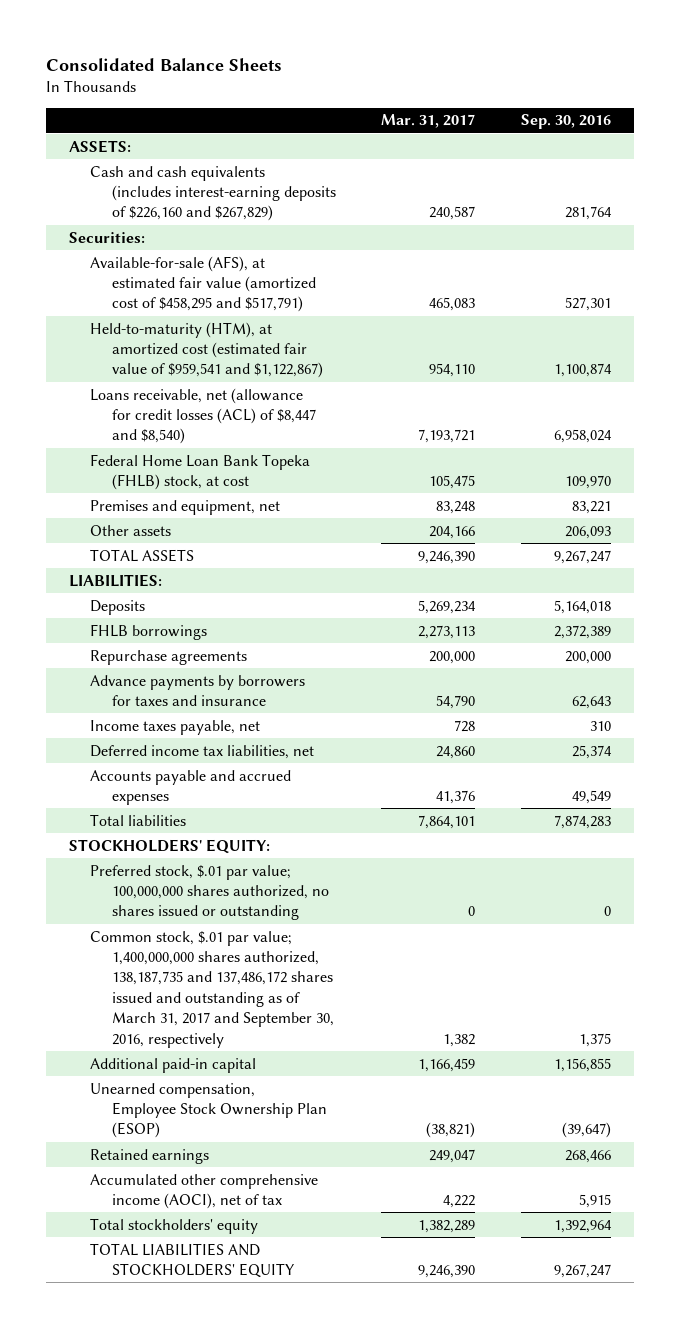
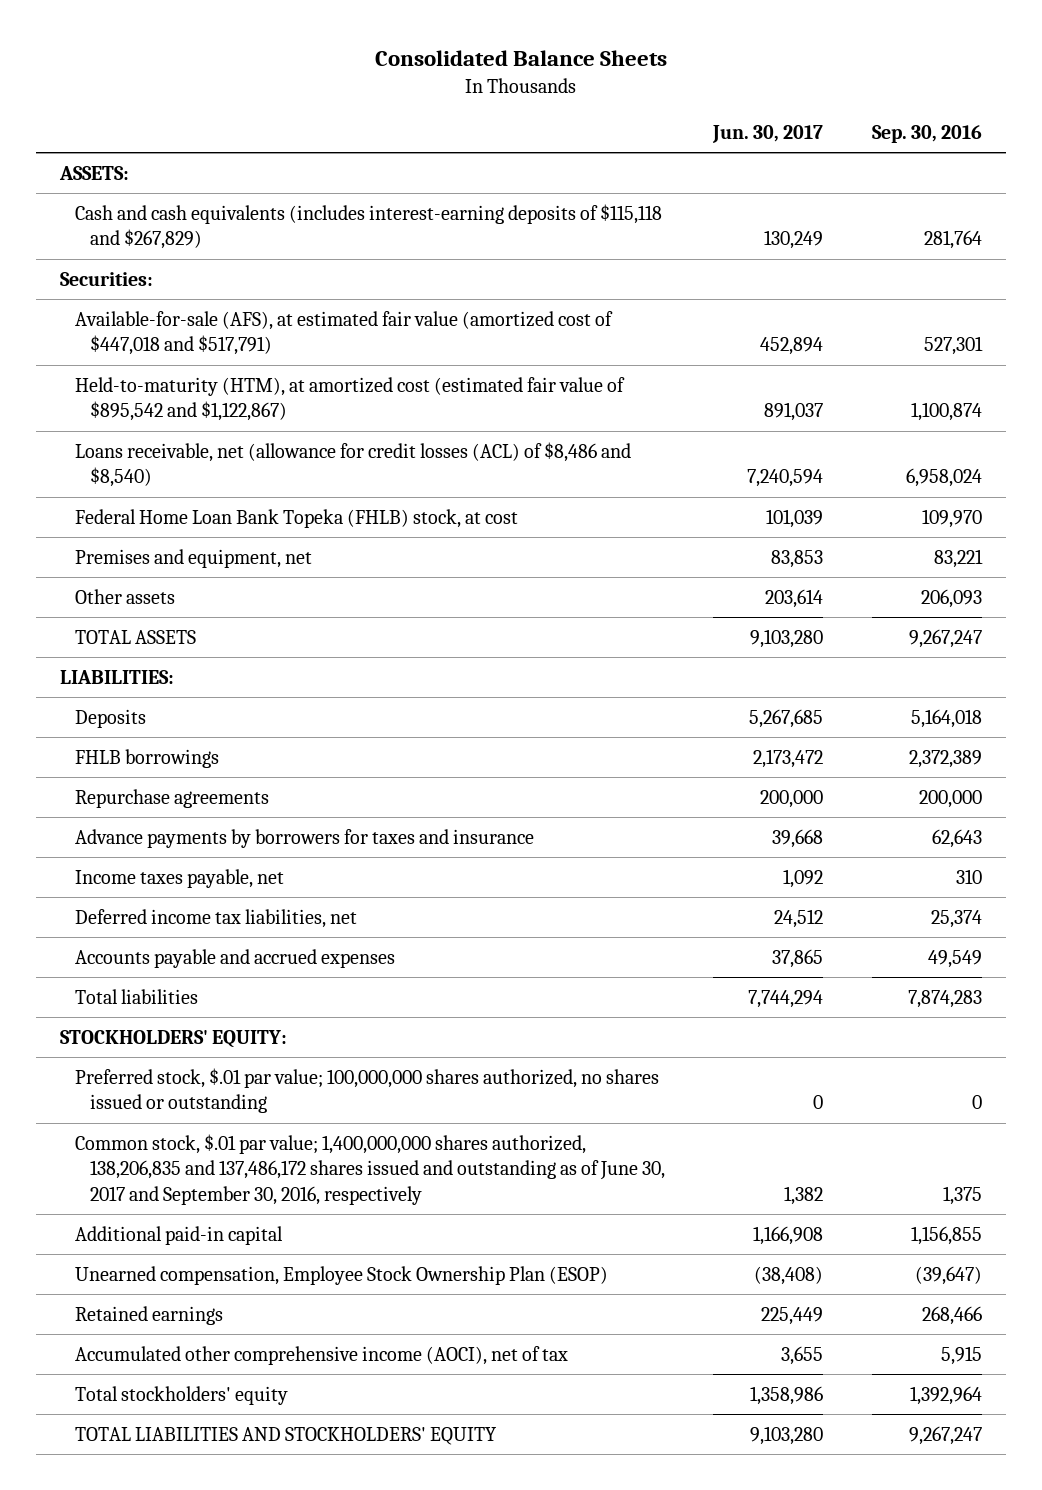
[381,114,476,129] Mar. 31, 2017 -> none
none -> [712,125,824,144] Jun. 30, 2017
[90,165,336,222] Cash and cash equivalents (includes interest-earning deposits of $226,160 and $267,829) -> [74,203,662,250] Cash and cash equivalents (includes interest-earning deposits of $115,118 and $267,829)
[90,255,316,313] Available-for-sale (AFS), at estimated fair value (amortized cost of $458,295 and $517,791) -> [74,310,613,356] Available-for-sale (AFS), at estimated fair value (amortized cost of $447,018 and $517,791)
[90,321,323,379] Held-to-maturity (HTM), at amortized cost (estimated fair value of $959,541 and $1,122,867) -> [74,376,625,422] Held-to-maturity (HTM), at amortized cost (estimated fair value of $895,542 and $1,122,867)
[90,387,316,445] Loans receivable, net (allowance for credit losses (ACL) of $8,447 and $8,540) -> [74,441,631,488] Loans receivable, net (allowance for credit losses (ACL) of $8,486 and $8,540)
[90,930,334,1048] Common stock, $.01 par value; 1,400,000,000 shares authorized, 138,187,735 and 137,486,172 shares issued and outstanding as of March 31, 2017 and September 30, 2016, respectively -> [74,1133,665,1205] Common stock, $.01 par value; 1,400,000,000 shares authorized, 138,206,835 and 137,486,172 shares issued and outstanding as of June 30, 2017 and September 30, 2016, respectively

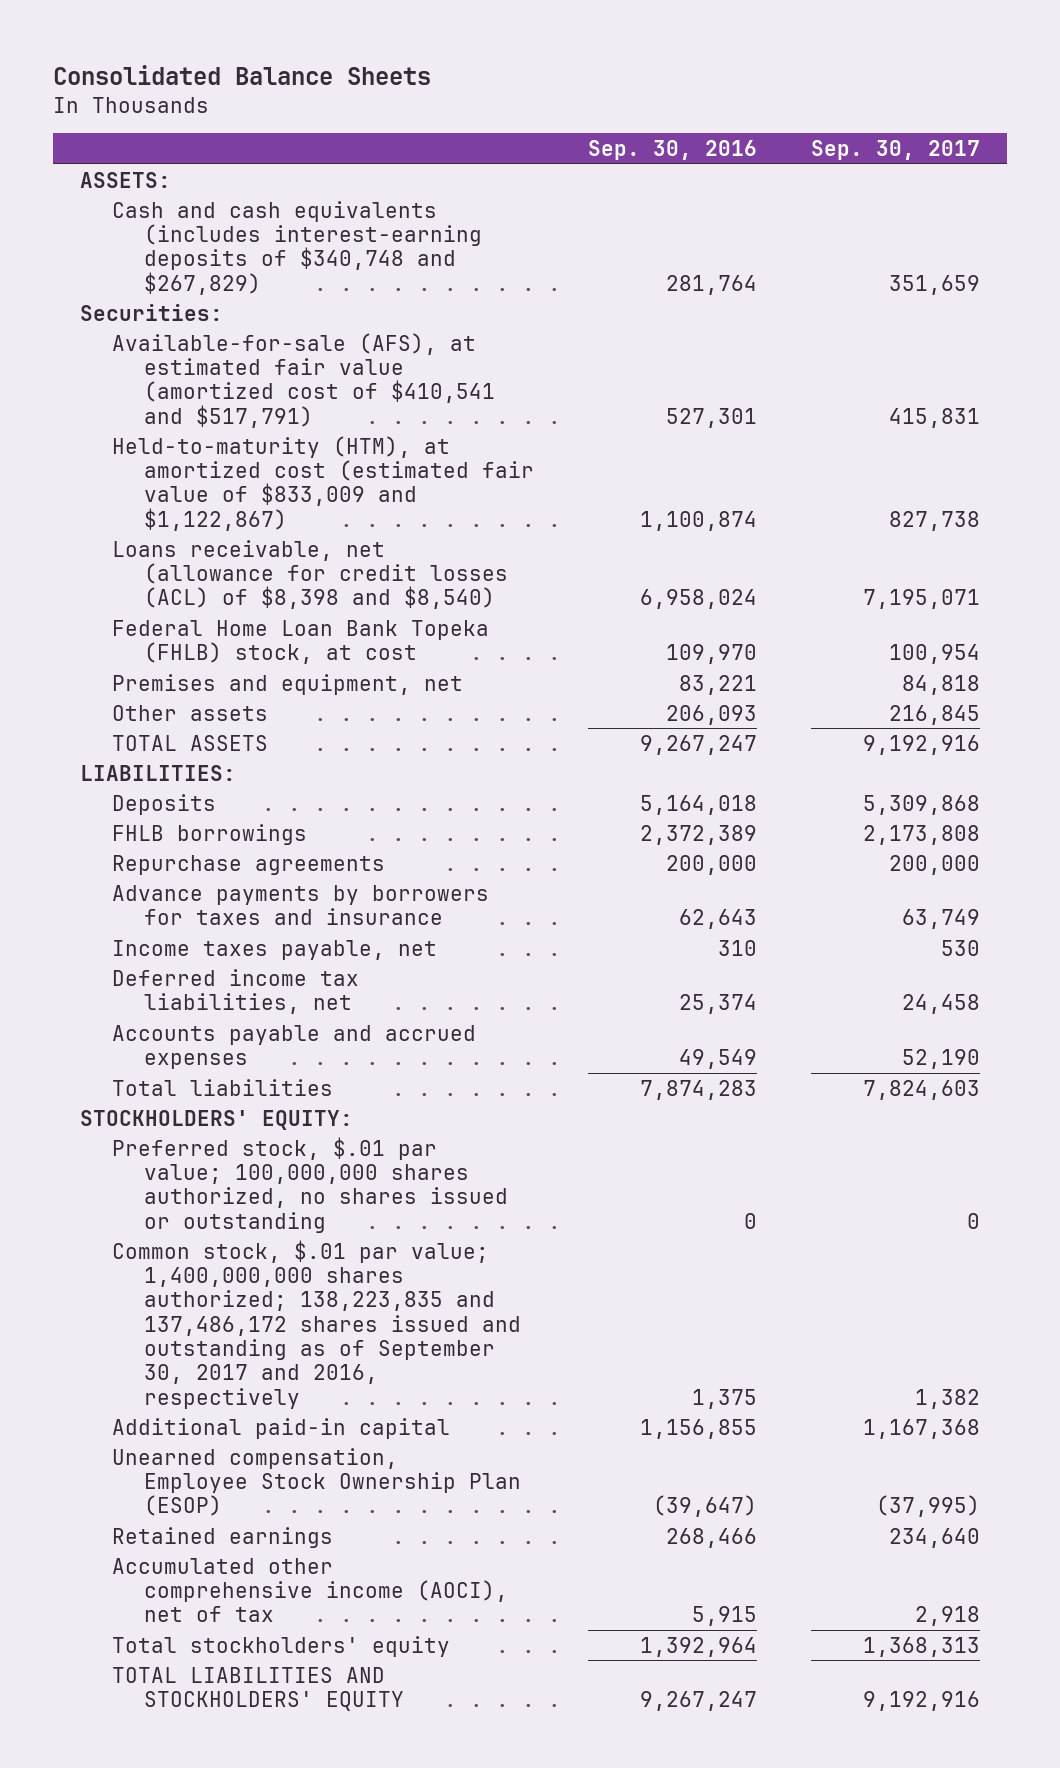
[712,125,824,144] Jun. 30, 2017 -> none
none -> [810,139,980,160] Sep. 30, 2017
[74,203,662,250] Cash and cash equivalents (includes interest-earning deposits of $115,118 and $267,829) -> [112,200,483,295] Cash and cash equivalents (includes interest-earning deposits of $340,748 and $267,829)
[74,310,613,356] Available-for-sale (AFS), at estimated fair value (amortized cost of $447,018 and $517,791) -> [112,332,496,428] Available-for-sale (AFS), at estimated fair value (amortized cost of $410,541 and $517,791)
[74,376,625,422] Held-to-maturity (HTM), at amortized cost (estimated fair value of $895,542 and $1,122,867) -> [112,435,535,531] Held-to-maturity (HTM), at amortized cost (estimated fair value of $833,009 and $1,122,867)
[74,441,631,488] Loans receivable, net (allowance for credit losses (ACL) of $8,486 and $8,540) -> [112,539,509,610] Loans receivable, net (allowance for credit losses (ACL) of $8,398 and $8,540)
[74,1133,665,1205] Common stock, $.01 par value; 1,400,000,000 shares authorized, 138,206,835 and 137,486,172 shares issued and outstanding as of June 30, 2017 and September 30, 2016, respectively -> [112,1239,522,1409] Common stock, $.01 par value; 1,400,000,000 shares authorized; 138,223,835 and 137,486,172 shares issued and outstanding as of September 30, 2017 and 2016, respectively

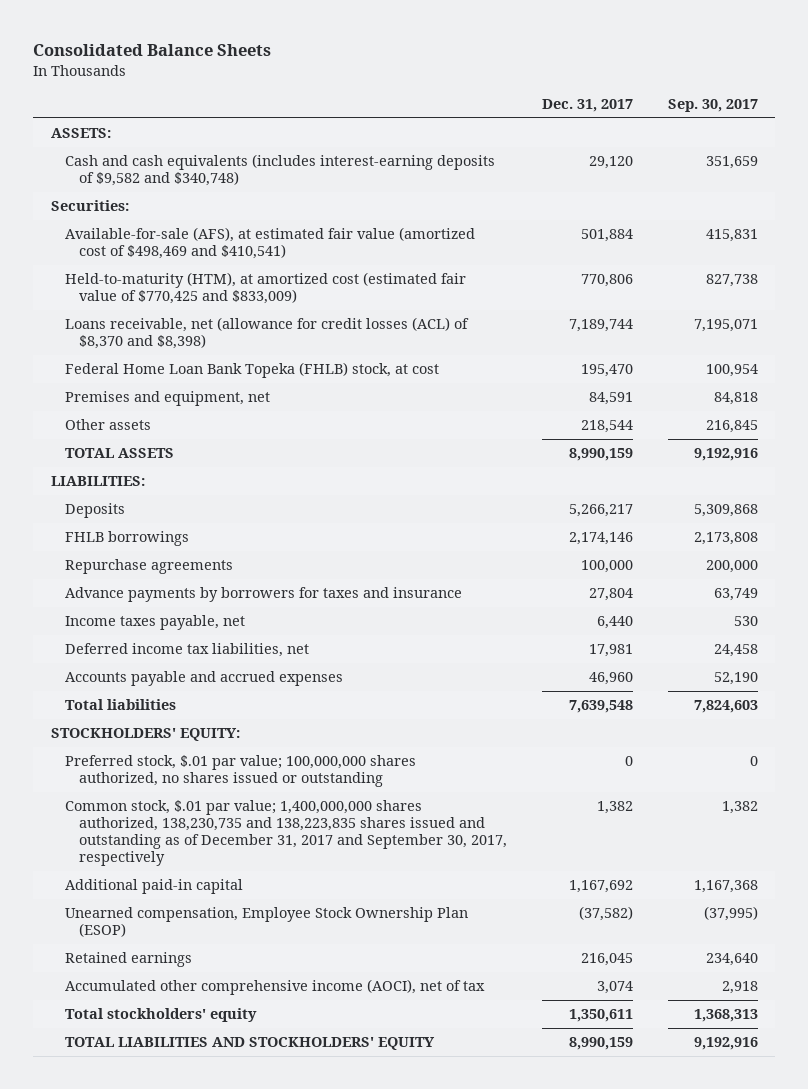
[588,139,758,160] Sep. 30, 2016 -> none
none -> [541,99,633,113] Dec. 31, 2017
[112,200,483,295] Cash and cash equivalents (includes interest-earning deposits of $340,748 and $267,829) -> [65,154,496,187] Cash and cash equivalents (includes interest-earning deposits of $9,582 and $340,748)
[112,332,496,428] Available-for-sale (AFS), at estimated fair value (amortized cost of $410,541 and $517,791) -> [65,227,476,260] Available-for-sale (AFS), at estimated fair value (amortized cost of $498,469 and $410,541)
[112,435,535,531] Held-to-maturity (HTM), at amortized cost (estimated fair value of $833,009 and $1,122,867) -> [65,272,467,305] Held-to-maturity (HTM), at amortized cost (estimated fair value of $770,425 and $833,009)
[112,539,509,610] Loans receivable, net (allowance for credit losses (ACL) of $8,398 and $8,540) -> [65,317,470,350] Loans receivable, net (allowance for credit losses (ACL) of $8,370 and $8,398)
[112,1239,522,1409] Common stock, $.01 par value; 1,400,000,000 shares authorized; 138,223,835 and 137,486,172 shares issued and outstanding as of September 30, 2017 and 2016, respectively -> [65,800,508,867] Common stock, $.01 par value; 1,400,000,000 shares authorized, 138,230,735 and 138,223,835 shares issued and outstanding as of December 31, 2017 and September 30, 2017, respectively

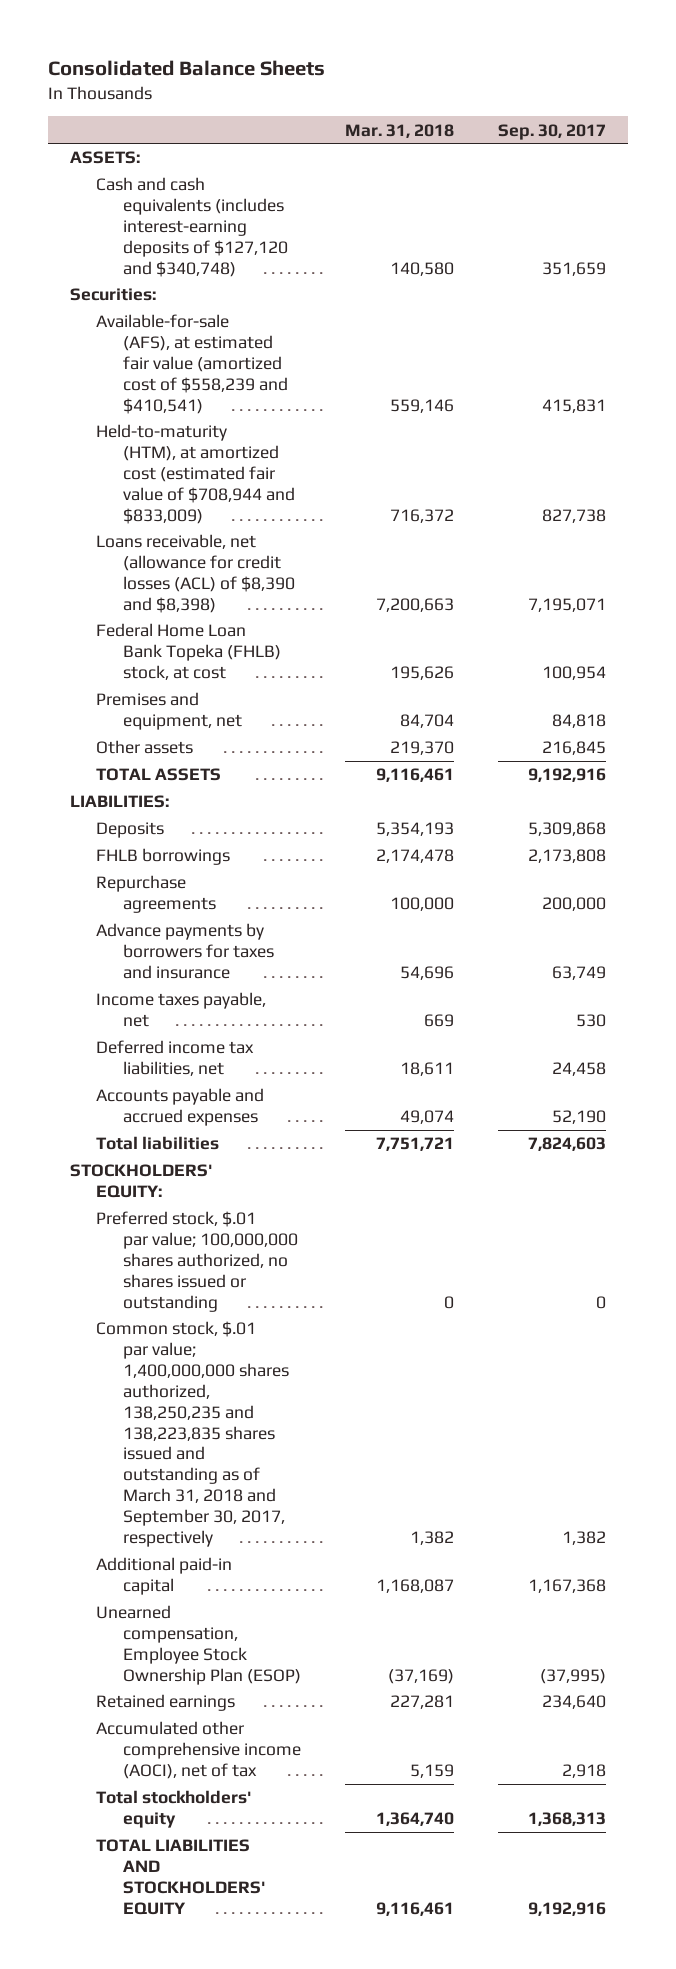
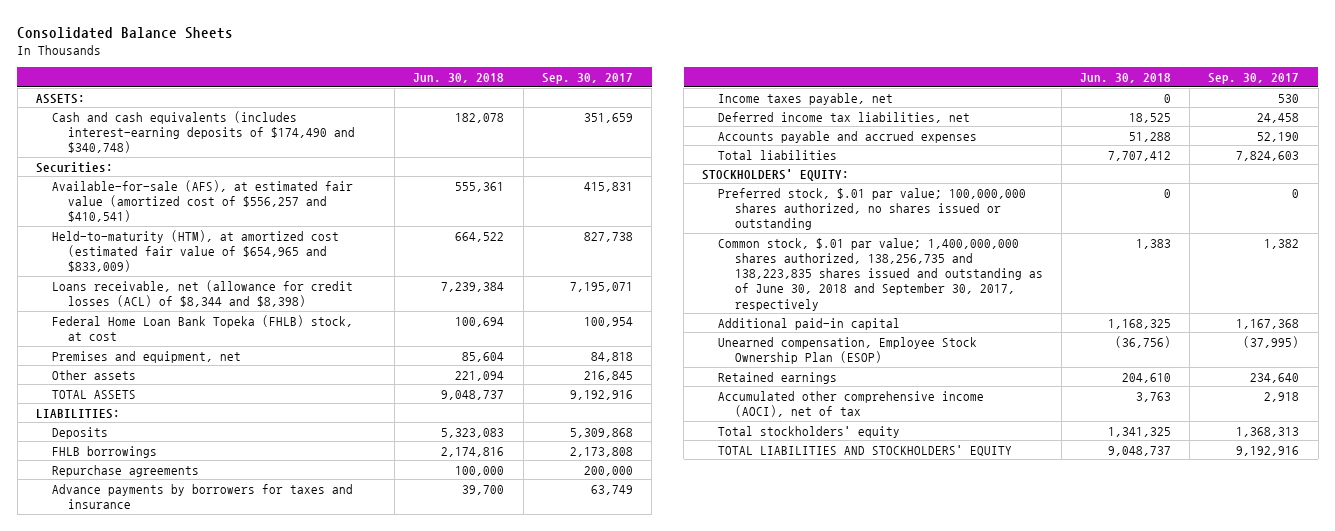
[345,123,455,138] Mar. 31, 2018 -> none
none -> [413,72,505,83] Jun. 30, 2018
[96,177,289,277] Cash and cash equivalents (includes interest-earning deposits of $127,120 and $340,748) -> [51,110,356,154] Cash and cash equivalents (includes interest-earning deposits of $174,490 and $340,748)
[96,314,289,414] Available-for-sale (AFS), at estimated fair value (amortized cost of $558,239 and $410,541) -> [51,179,353,223] Available-for-sale (AFS), at estimated fair value (amortized cost of $556,257 and $410,541)
[96,424,296,524] Held-to-maturity (HTM), at amortized cost (estimated fair value of $708,944 and $833,009) -> [51,229,339,273] Held-to-maturity (HTM), at amortized cost (estimated fair value of $654,965 and $833,009)
[96,534,296,613] Loans receivable, net (allowance for credit losses (ACL) of $8,390 and $8,398) -> [51,279,353,308] Loans receivable, net (allowance for credit losses (ACL) of $8,344 and $8,398)
[96,1321,290,1548] Common stock, $.01 par value; 1,400,000,000 shares authorized, 138,250,235 and 138,223,835 shares issued and outstanding as of March 31, 2018 and September 30, 2017, respectively -> [718,237,1043,311] Common stock, $.01 par value; 1,400,000,000 shares authorized, 138,256,735 and 138,223,835 shares issued and outstanding as of June 30, 2018 and September 30, 2017, respectively

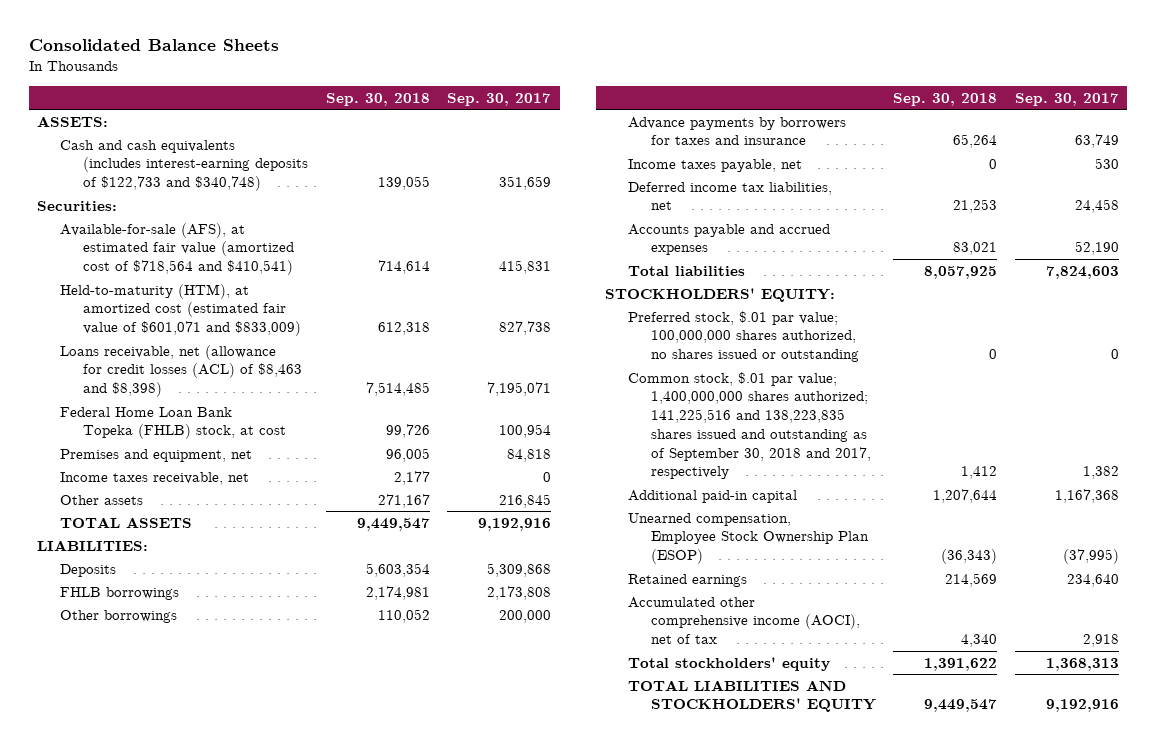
[413,72,505,83] Jun. 30, 2018 -> none
none -> [325,92,430,106] Sep. 30, 2018
[51,110,356,154] Cash and cash equivalents (includes interest-earning deposits of $174,490 and $340,748) -> [60,139,309,192] Cash and cash equivalents (includes interest-earning deposits of $122,733 and $340,748)
[51,179,353,223] Available-for-sale (AFS), at estimated fair value (amortized cost of $556,257 and $410,541) -> [60,222,295,276] Available-for-sale (AFS), at estimated fair value (amortized cost of $718,564 and $410,541)
[51,229,339,273] Held-to-maturity (HTM), at amortized cost (estimated fair value of $654,965 and $833,009) -> [60,283,302,337] Held-to-maturity (HTM), at amortized cost (estimated fair value of $601,071 and $833,009)
[51,279,353,308] Loans receivable, net (allowance for credit losses (ACL) of $8,344 and $8,398) -> [60,344,303,398] Loans receivable, net (allowance for credit losses (ACL) of $8,463 and $8,398)
none -> [60,471,250,485] Income taxes receivable, net
[51,464,199,477] Repurchase agreements -> [60,609,178,623] Other borrowings
[718,237,1043,311] Common stock, $.01 par value; 1,400,000,000 shares authorized, 138,256,735 and 138,223,835 shares issued and outstanding as of June 30, 2018 and September 30, 2017, respectively -> [627,371,871,480] Common stock, $.01 par value; 1,400,000,000 shares authorized; 141,225,516 and 138,223,835 shares issued and outstanding as of September 30, 2018 and 2017, respectively

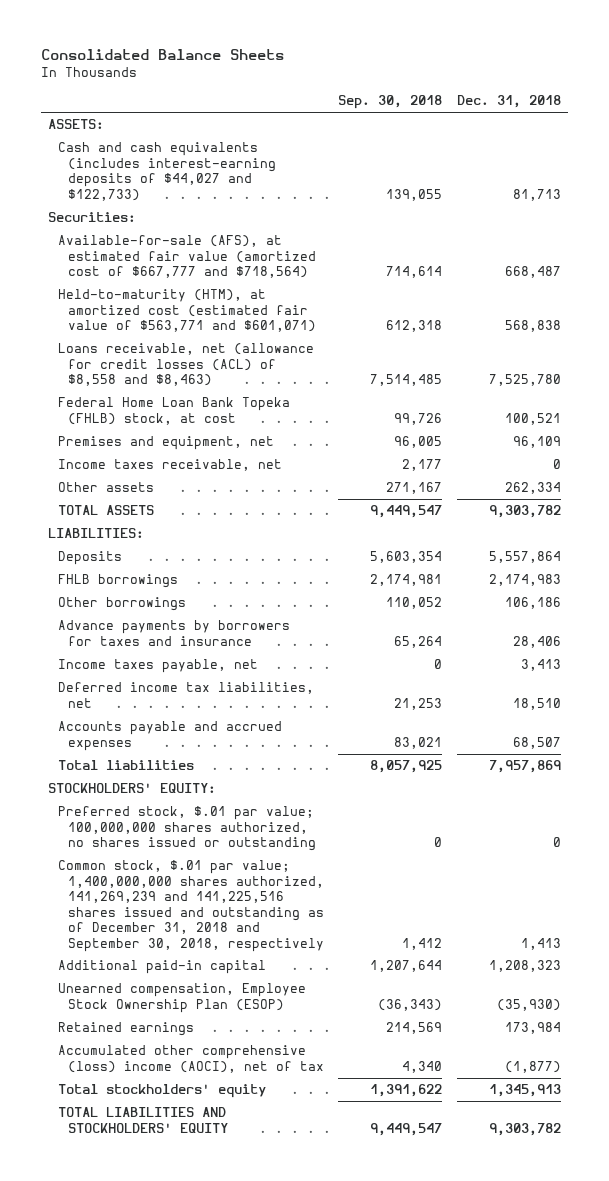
[446,92,551,106] Sep. 30, 2017 -> none
none -> [456,95,561,109] Dec. 31, 2018
[60,139,309,192] Cash and cash equivalents (includes interest-earning deposits of $122,733 and $340,748) -> [57,142,276,201] Cash and cash equivalents (includes interest-earning deposits of $44,027 and $122,733)
[60,222,295,276] Available-for-sale (AFS), at estimated fair value (amortized cost of $718,564 and $410,541) -> [57,235,316,279] Available-for-sale (AFS), at estimated fair value (amortized cost of $667,777 and $718,564)
[60,283,302,337] Held-to-maturity (HTM), at amortized cost (estimated fair value of $601,071 and $833,009) -> [57,289,316,333] Held-to-maturity (HTM), at amortized cost (estimated fair value of $563,771 and $601,071)
[60,344,303,398] Loans receivable, net (allowance for credit losses (ACL) of $8,463 and $8,398) -> [57,343,314,387] Loans receivable, net (allowance for credit losses (ACL) of $8,558 and $8,463)
[627,371,871,480] Common stock, $.01 par value; 1,400,000,000 shares authorized; 141,225,516 and 138,223,835 shares issued and outstanding as of September 30, 2018 and 2017, respectively -> [57,860,324,952] Common stock, $.01 par value; 1,400,000,000 shares authorized, 141,269,239 and 141,225,516 shares issued and outstanding as of December 31, 2018 and September 30, 2018, respectively
[627,596,860,645] Accumulated other comprehensive income (AOCI), net of tax -> [57,1045,324,1073] Accumulated other comprehensive (loss) income (AOCI), net of tax

